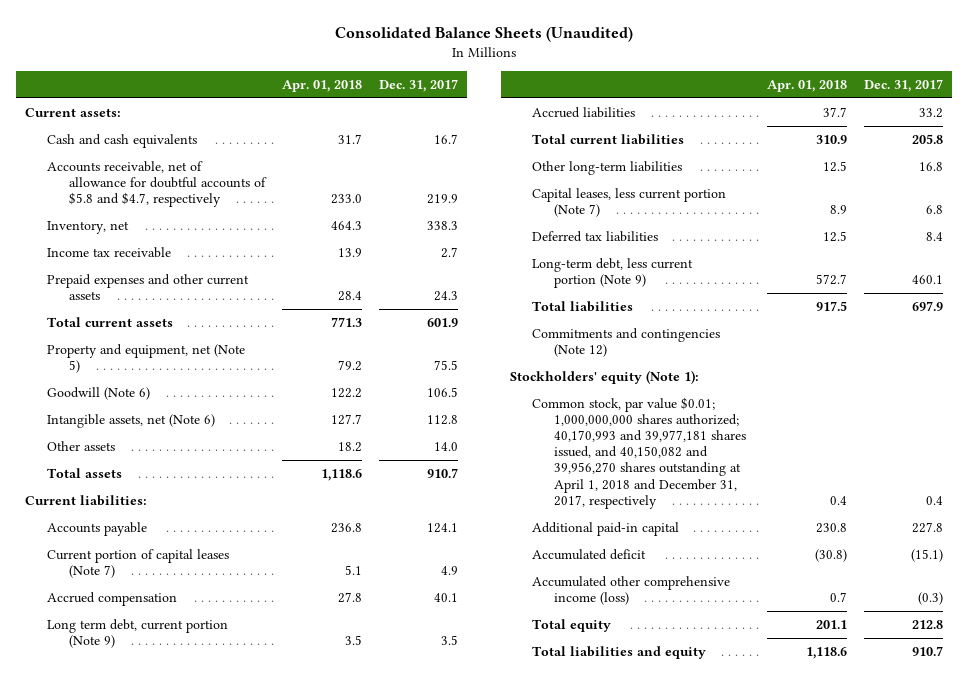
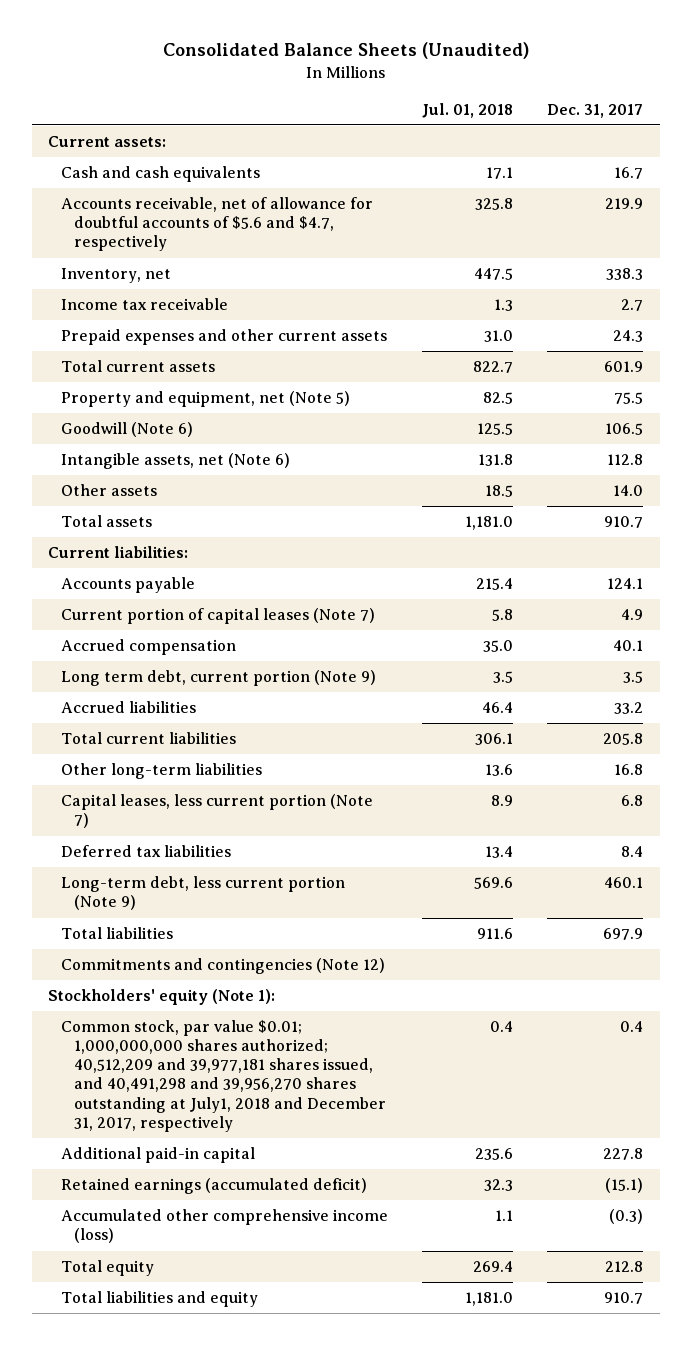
[282,79,363,92] Apr. 01, 2018 -> none
none -> [422,102,514,118] Jul. 01, 2018
[46,161,268,208] Accounts receivable, net of allowance for doubtful accounts of $5.8 and $4.7, respectively -> [61,197,374,252] Accounts receivable, net of allowance for doubtful accounts of $5.6 and $4.7, respectively
[532,397,747,509] Common stock, par value $0.01; 1,000,000,000 shares authorized; 40,170,993 and 39,977,181 shares issued, and 40,150,082 and 39,956,270 shares outstanding at April 1, 2018 and December 31, 2017, respectively -> [61,1020,386,1132] Common stock, par value $0.01; 1,000,000,000 shares authorized; 40,512,209 and 39,977,181 shares issued, and 40,491,298 and 39,956,270 shares outstanding at July1, 2018 and December 31, 2017, respectively
[532,549,647,561] Accumulated deficit -> [61,1178,368,1195] Retained earnings (accumulated deficit)

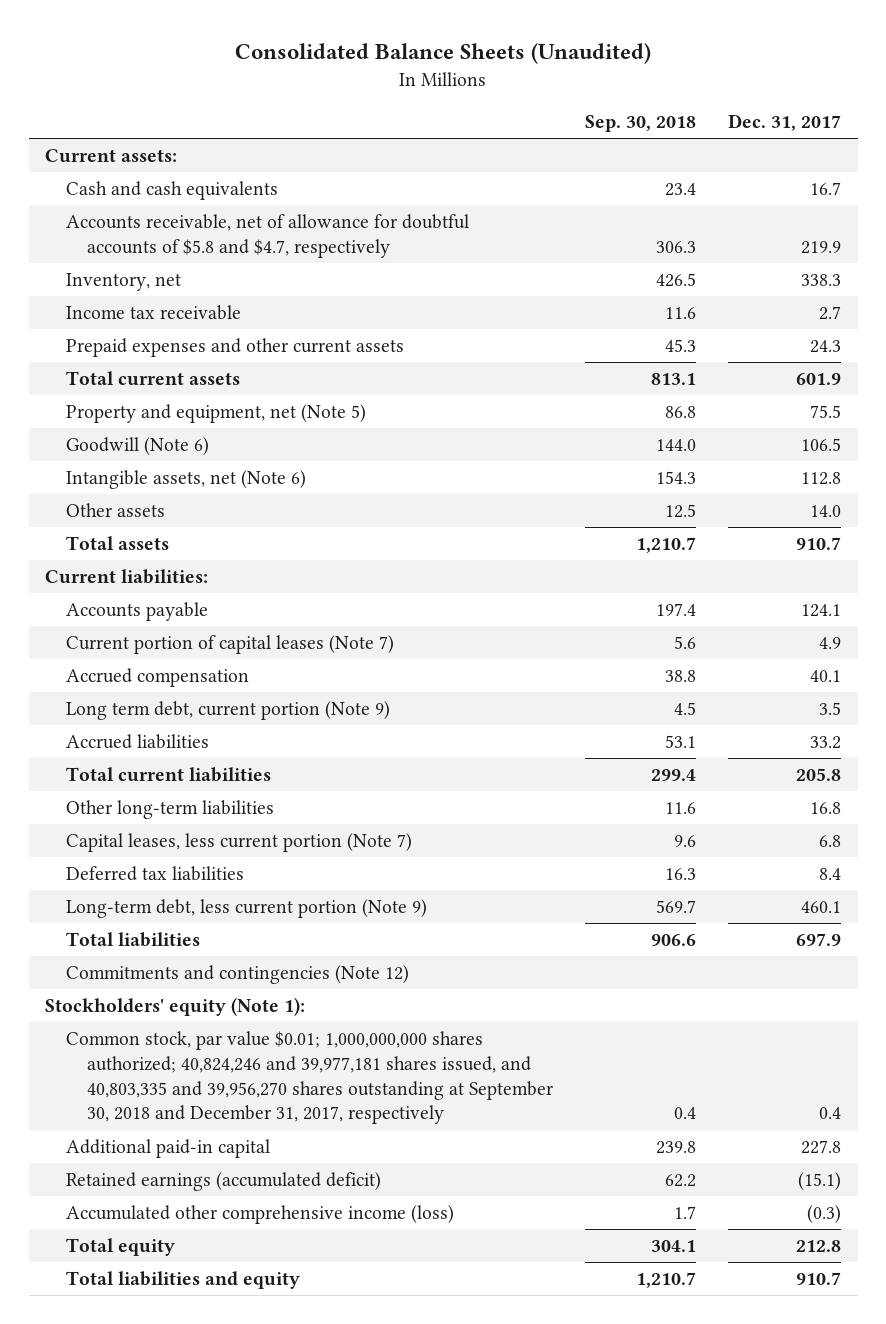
[422,102,514,118] Jul. 01, 2018 -> none
none -> [585,115,697,133] Sep. 30, 2018
[61,197,374,252] Accounts receivable, net of allowance for doubtful accounts of $5.6 and $4.7, respectively -> [65,213,469,258] Accounts receivable, net of allowance for doubtful accounts of $5.8 and $4.7, respectively
[61,1020,386,1132] Common stock, par value $0.01; 1,000,000,000 shares authorized; 40,512,209 and 39,977,181 shares issued, and 40,491,298 and 39,956,270 shares outstanding at July1, 2018 and December 31, 2017, respectively -> [65,1030,554,1125] Common stock, par value $0.01; 1,000,000,000 shares authorized; 40,824,246 and 39,977,181 shares issued, and 40,803,335 and 39,956,270 shares outstanding at September 30, 2018 and December 31, 2017, respectively

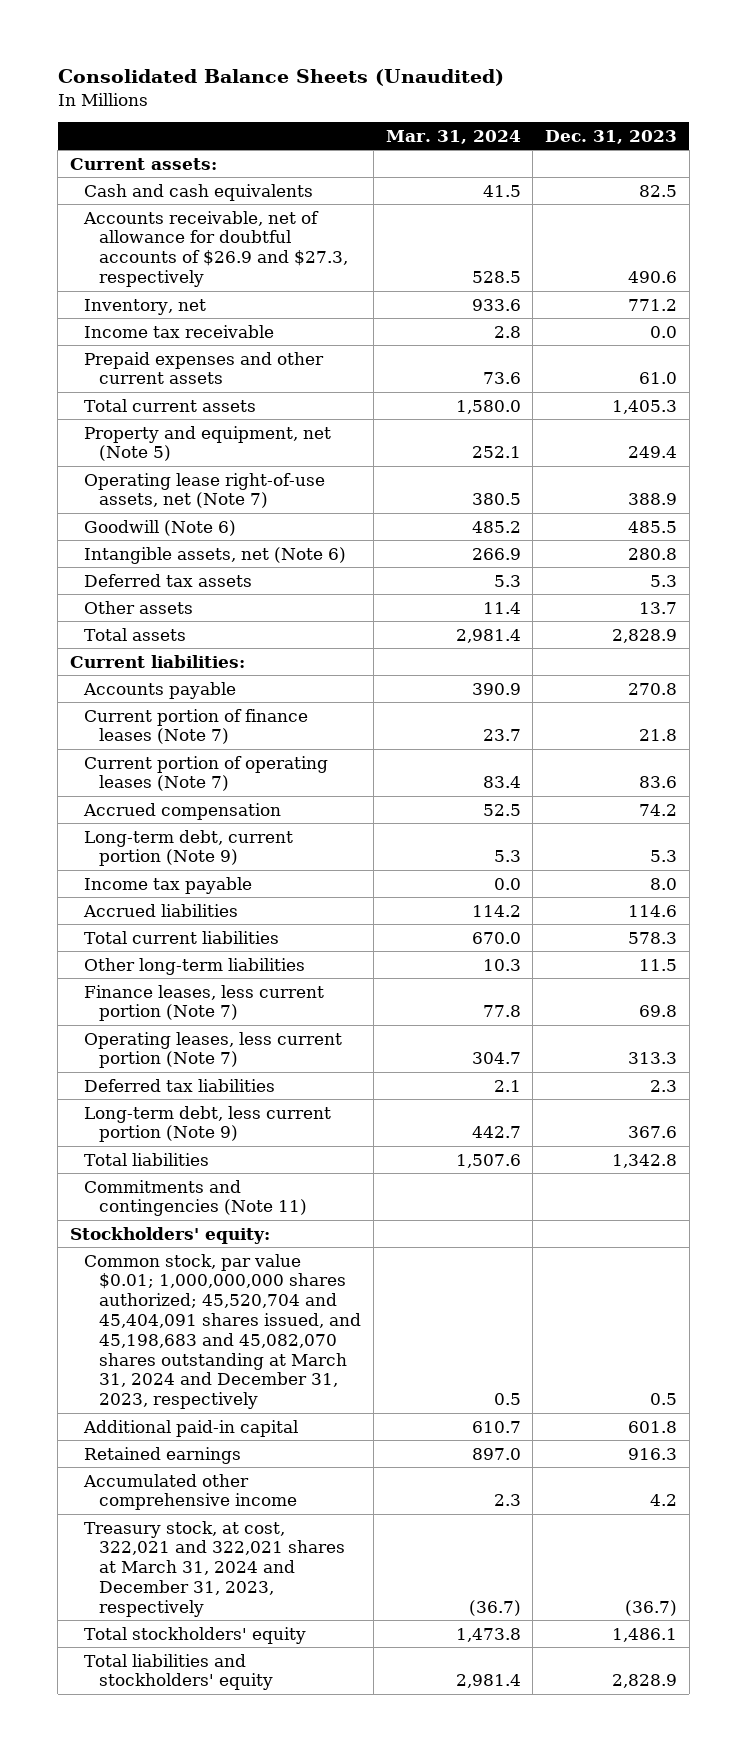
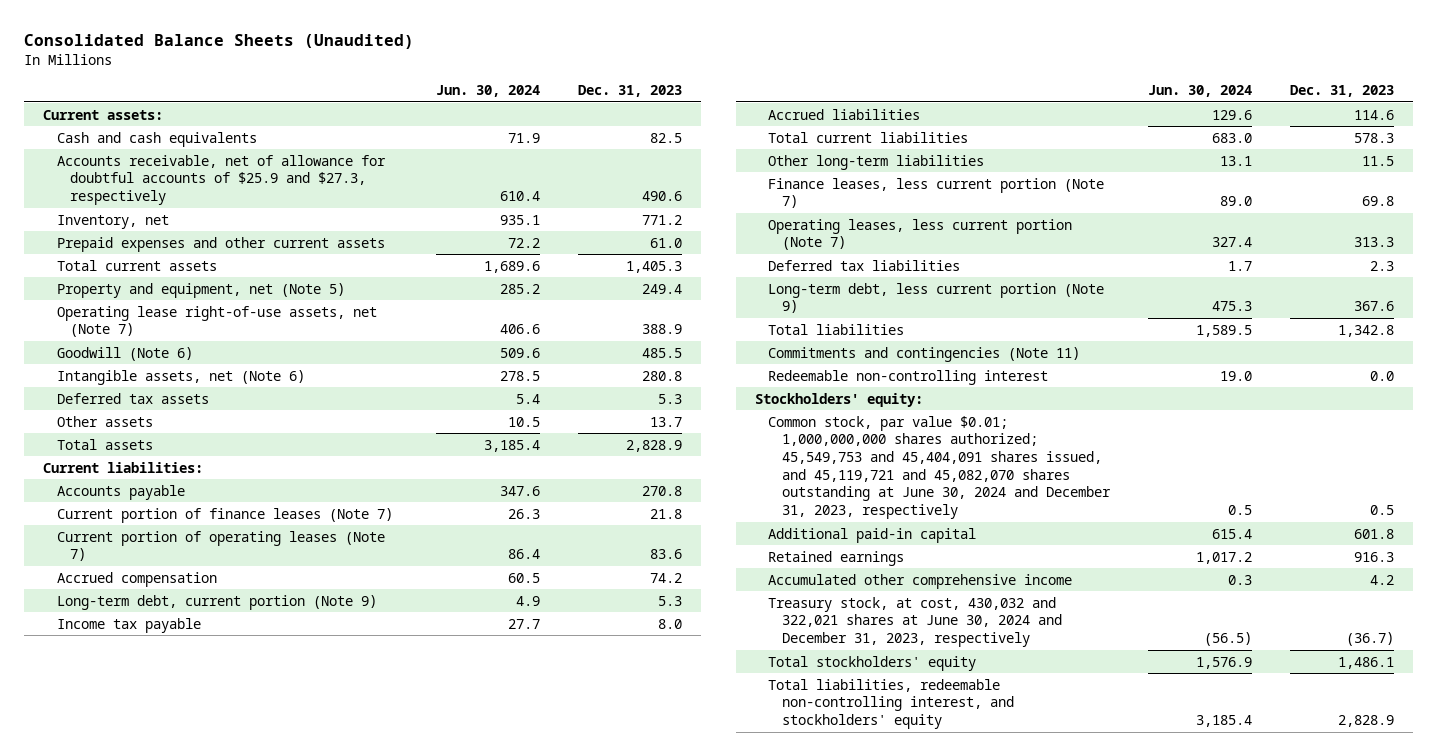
[385,129,521,144] Mar. 31, 2024 -> none
none -> [436,85,541,98] Jun. 30, 2024
[83,210,349,288] Accounts receivable, net of allowance for doubtful accounts of $26.9 and $27.3, respectively -> [56,154,386,206] Accounts receivable, net of allowance for doubtful accounts of $25.9 and $27.3, respectively
[84,324,275,338] Income tax receivable -> none
none -> [768,369,1049,385] Redeemable non-controlling interest
[84,1253,362,1410] Common stock, par value $0.01; 1,000,000,000 shares authorized; 45,520,704 and 45,404,091 shares issued, and 45,198,683 and 45,082,070 shares outstanding at March 31, 2024 and December 31, 2023, respectively -> [768,415,1111,520] Common stock, par value $0.01; 1,000,000,000 shares authorized; 45,549,753 and 45,404,091 shares issued, and 45,119,721 and 45,082,070 shares outstanding at June 30, 2024 and December 31, 2023, respectively
[84,1520,346,1617] Treasury stock, at cost, 322,021 and 322,021 shares at March 31, 2024 and December 31, 2023, respectively -> [768,596,1062,648] Treasury stock, at cost, 430,032 and 322,021 shares at June 30, 2024 and December 31, 2023, respectively
[84,1653,274,1691] Total liabilities and stockholders' equity -> [768,678,1014,730] Total liabilities, redeemable non-controlling interest, and stockholders' equity

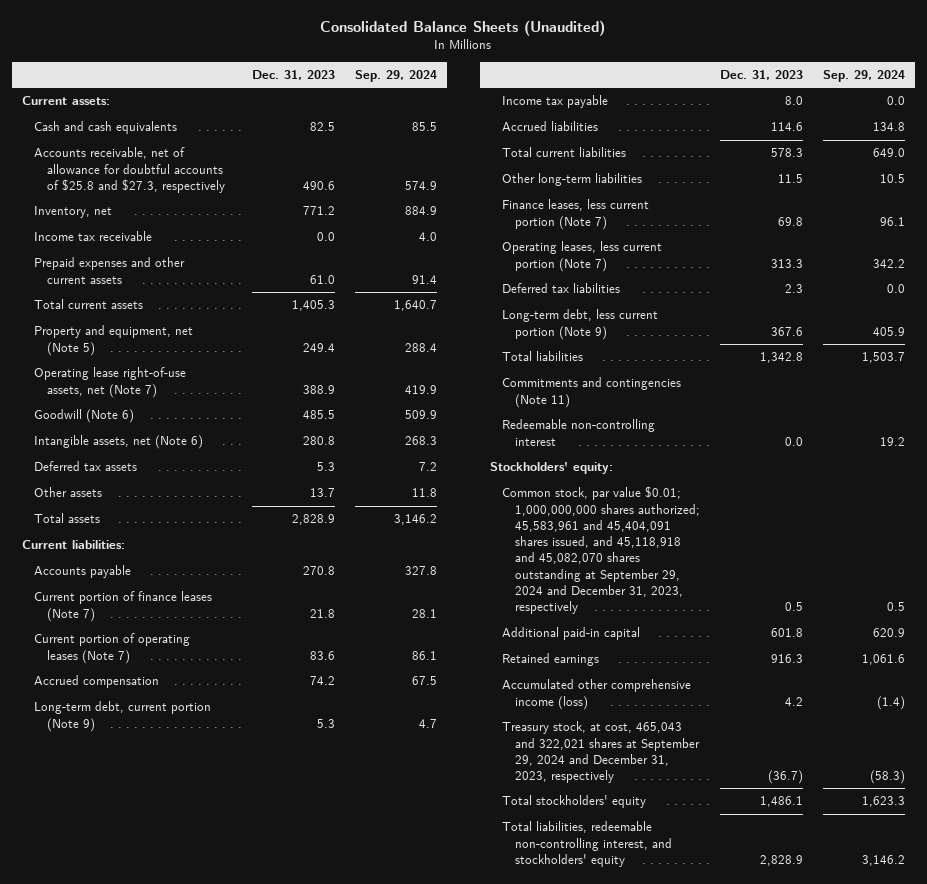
[436,85,541,98] Jun. 30, 2024 -> none
none -> [355,69,438,82] Sep. 29, 2024
[56,154,386,206] Accounts receivable, net of allowance for doubtful accounts of $25.9 and $27.3, respectively -> [34,147,226,193] Accounts receivable, net of allowance for doubtful accounts of $25.8 and $27.3, respectively
none -> [34,231,153,242] Income tax receivable
[768,415,1111,520] Common stock, par value $0.01; 1,000,000,000 shares authorized; 45,549,753 and 45,404,091 shares issued, and 45,119,721 and 45,082,070 shares outstanding at June 30, 2024 and December 31, 2023, respectively -> [502,486,701,615] Common stock, par value $0.01; 1,000,000,000 shares authorized; 45,583,961 and 45,404,091 shares issued, and 45,118,918 and 45,082,070 shares outstanding at September 29, 2024 and December 31, 2023, respectively
[768,573,1073,589] Accumulated other comprehensive income -> [502,679,692,710] Accumulated other comprehensive income (loss)
[768,596,1062,648] Treasury stock, at cost, 430,032 and 322,021 shares at June 30, 2024 and December 31, 2023, respectively -> [502,721,701,784] Treasury stock, at cost, 465,043 and 322,021 shares at September 29, 2024 and December 31, 2023, respectively

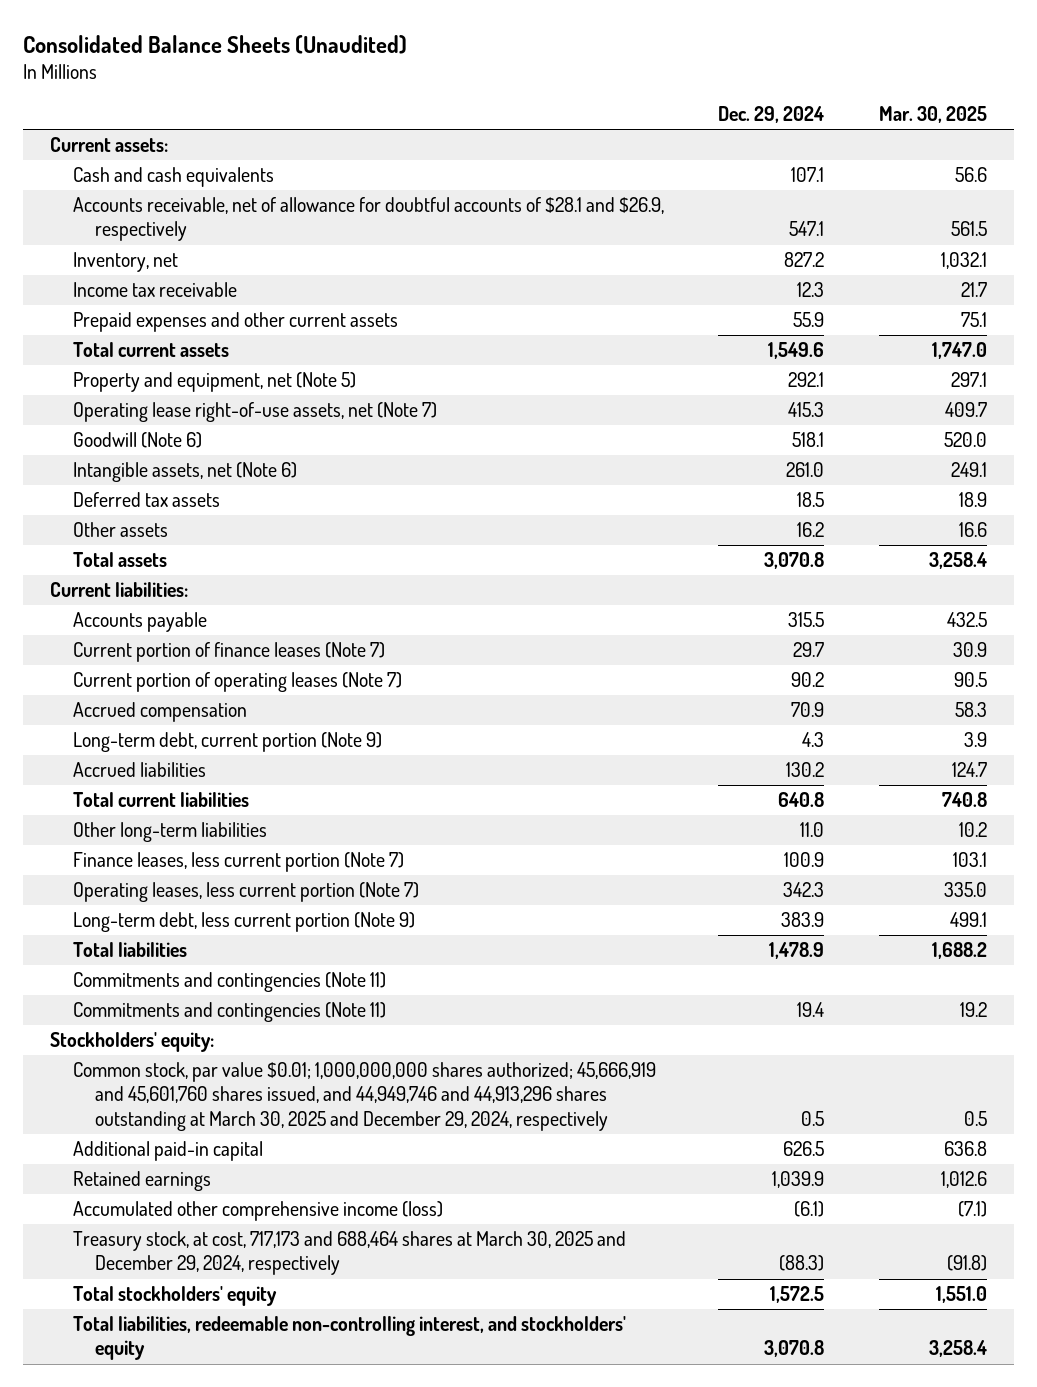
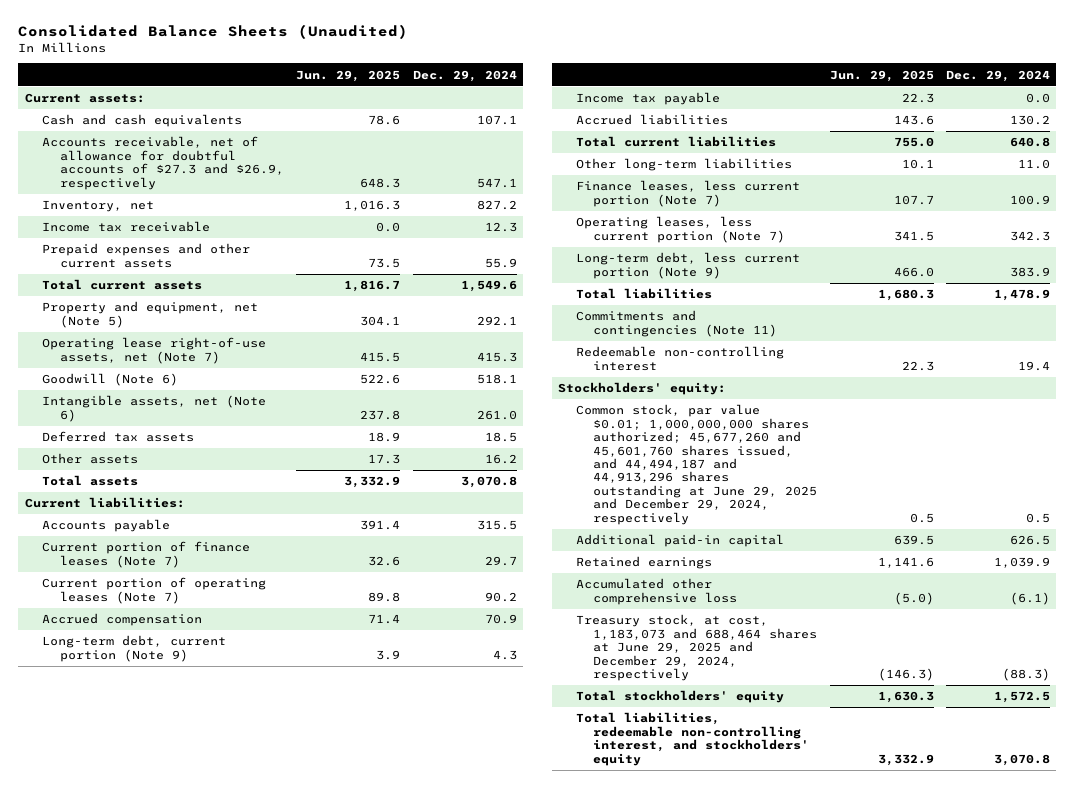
[878,105,987,123] Mar. 30, 2025 -> none
none -> [296,69,401,82] Jun. 29, 2025
[72,197,664,242] Accounts receivable, net of allowance for doubtful accounts of $28.1 and $26.9, respectively -> [42,136,285,190] Accounts receivable, net of allowance for doubtful accounts of $27.3 and $26.9, respectively
none -> [575,92,720,106] Income tax payable
[72,1002,386,1023] Commitments and contingencies (Note 11) -> [575,346,784,371] Redeemable non-controlling interest
[72,1062,656,1131] Common stock, par value $0.01; 1,000,000,000 shares authorized; 45,666,919 and 45,601,760 shares issued, and 44,949,746 and 44,913,296 shares outstanding at March 30, 2025 and December 29, 2024, respectively -> [575,404,818,525] Common stock, par value $0.01; 1,000,000,000 shares authorized; 45,677,260 and 45,601,760 shares issued, and 44,494,187 and 44,913,296 shares outstanding at June 29, 2025 and December 29, 2024, respectively
[72,1201,443,1222] Accumulated other comprehensive income (loss) -> [575,578,738,605] Accumulated other comprehensive loss
[72,1231,626,1276] Treasury stock, at cost, 717,173 and 688,464 shares at March 30, 2025 and December 29, 2024, respectively -> [575,614,818,682] Treasury stock, at cost, 1,183,073 and 688,464 shares at June 29, 2025 and December 29, 2024, respectively

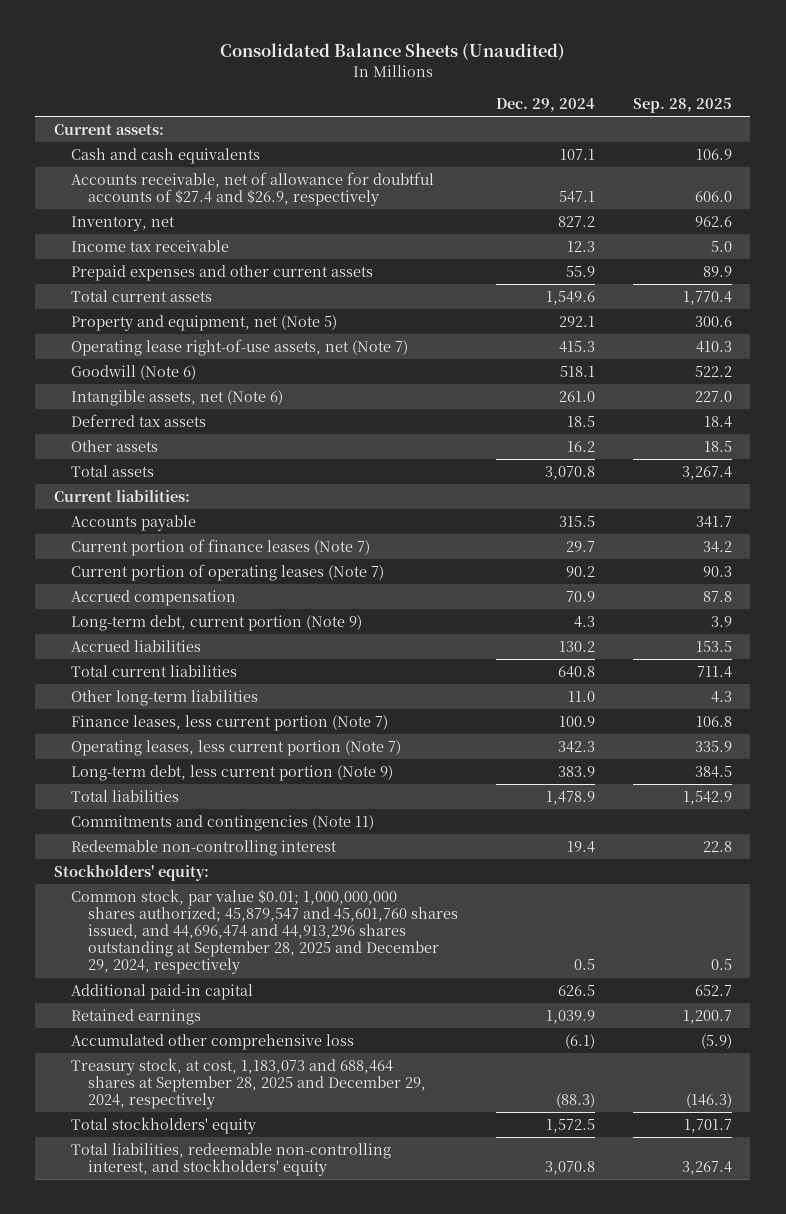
[296,69,401,82] Jun. 29, 2025 -> none
none -> [632,97,732,113] Sep. 28, 2025
[42,136,285,190] Accounts receivable, net of allowance for doubtful accounts of $27.3 and $26.9, respectively -> [71,171,435,206] Accounts receivable, net of allowance for doubtful accounts of $27.4 and $26.9, respectively
[575,92,720,106] Income tax payable -> none
[575,404,818,525] Common stock, par value $0.01; 1,000,000,000 shares authorized; 45,677,260 and 45,601,760 shares issued, and 44,494,187 and 44,913,296 shares outstanding at June 29, 2025 and December 29, 2024, respectively -> [71,888,459,975] Common stock, par value $0.01; 1,000,000,000 shares authorized; 45,879,547 and 45,601,760 shares issued, and 44,696,474 and 44,913,296 shares outstanding at September 28, 2025 and December 29, 2024, respectively
[575,614,818,682] Treasury stock, at cost, 1,183,073 and 688,464 shares at June 29, 2025 and December 29, 2024, respectively -> [71,1057,427,1109] Treasury stock, at cost, 1,183,073 and 688,464 shares at September 28, 2025 and December 29, 2024, respectively

